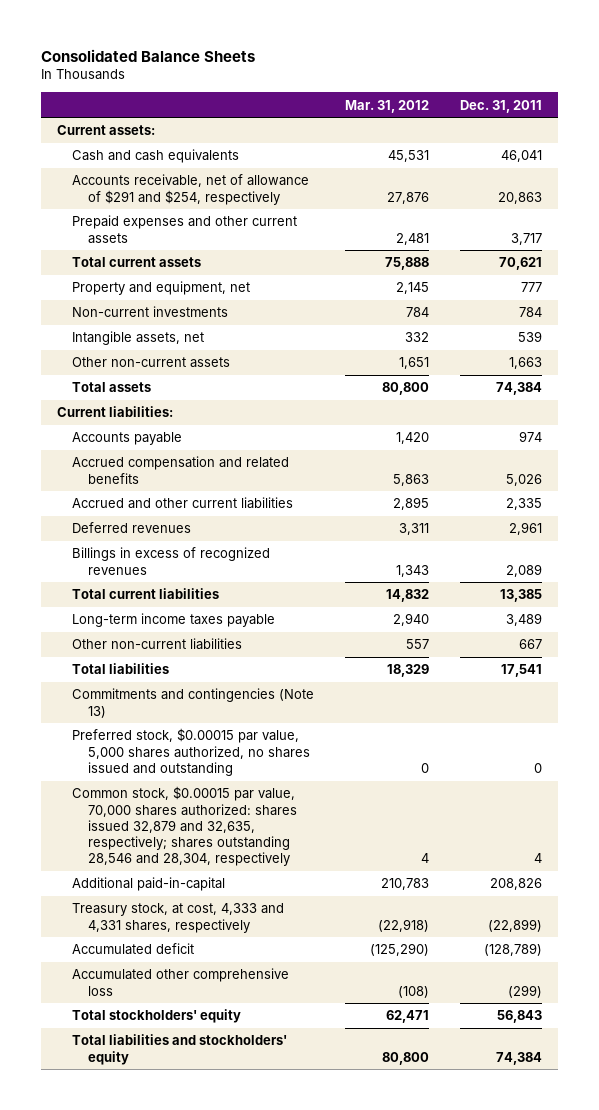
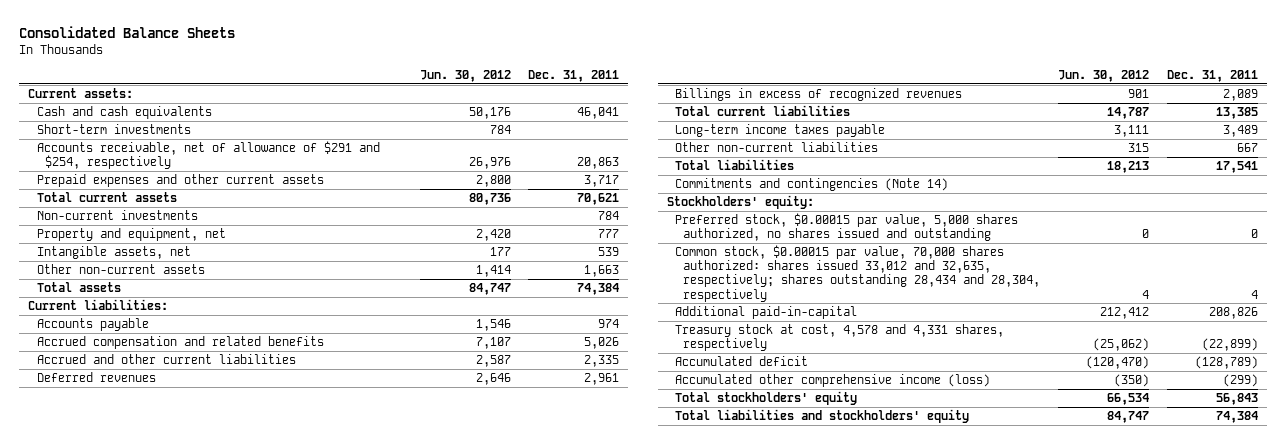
[345,99,430,113] Mar. 31, 2012 -> none
none -> [419,69,511,82] Jun. 30, 2012
none -> [36,124,191,135] Short-term investments
[72,281,251,296] Property and equipment, net -> [36,228,226,242] Property and equipment, net
[72,688,315,718] Commitments and contingencies (Note 13) -> [675,178,949,192] Commitments and contingencies (Note 14)
none -> [666,195,814,210] Stockholders' equity:
[72,786,298,867] Common stock, $0.00015 par value, 70,000 shares authorized: shares issued 32,879 and 32,635, respectively; shares outstanding 28,546 and 28,304, respectively -> [675,245,1041,302] Common stock, $0.00015 par value, 70,000 shares authorized: shares issued 33,012 and 32,635, respectively; shares outstanding 28,434 and 28,304, respectively
[72,903,285,933] Treasury stock, at cost, 4,333 and 4,331 shares, respectively -> [675,324,1005,352] Treasury stock at cost, 4,578 and 4,331 shares, respectively
[72,968,290,996] Accumulated other comprehensive loss -> [675,374,991,388] Accumulated other comprehensive income (loss)

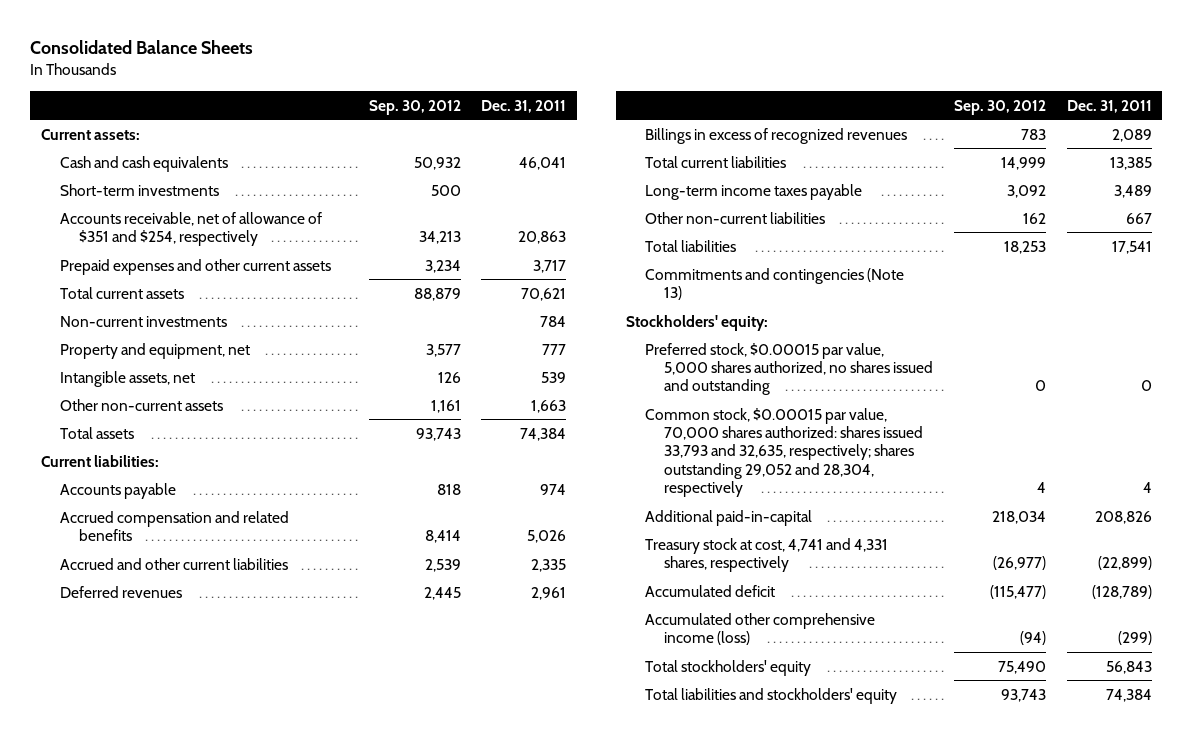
[419,69,511,82] Jun. 30, 2012 -> none
none -> [368,99,461,115] Sep. 30, 2012
[36,141,380,170] Accounts receivable, net of allowance of $291 and $254, respectively -> [59,211,322,247] Accounts receivable, net of allowance of $351 and $254, respectively
[675,178,949,192] Commitments and contingencies (Note 14) -> [645,267,905,301] Commitments and contingencies (Note 13)
[675,245,1041,302] Common stock, $0.00015 par value, 70,000 shares authorized: shares issued 33,012 and 32,635, respectively; shares outstanding 28,434 and 28,304, respectively -> [645,407,924,498] Common stock, $0.00015 par value, 70,000 shares authorized: shares issued 33,793 and 32,635, respectively; shares outstanding 29,052 and 28,304, respectively
[675,324,1005,352] Treasury stock at cost, 4,578 and 4,331 shares, respectively -> [645,537,889,573] Treasury stock at cost, 4,741 and 4,331 shares, respectively

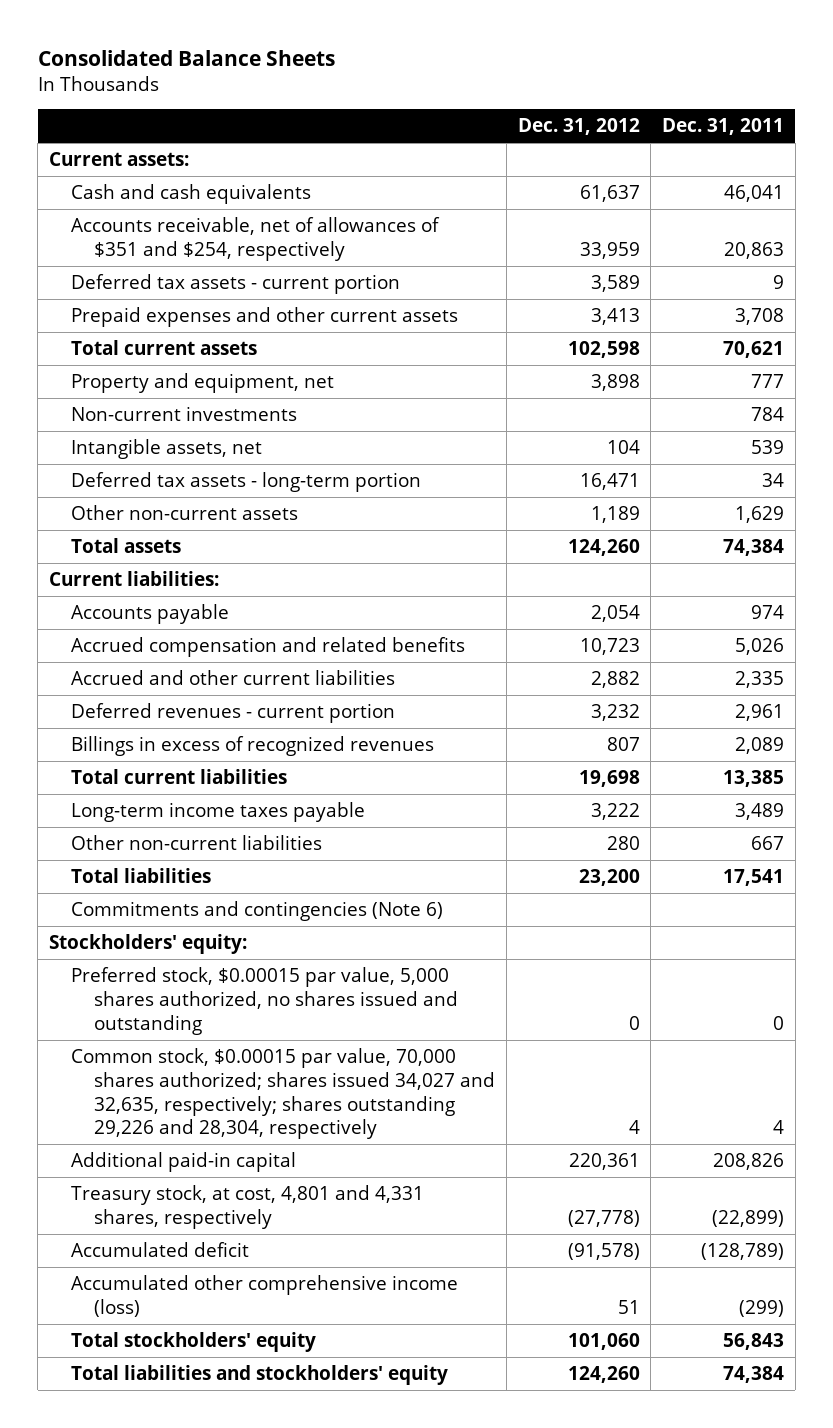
[368,99,461,115] Sep. 30, 2012 -> none
none -> [517,118,640,136] Dec. 31, 2012
[59,183,219,196] Short-term investments -> none
[59,211,322,247] Accounts receivable, net of allowance of $351 and $254, respectively -> [71,216,441,261] Accounts receivable, net of allowances of $351 and $254, respectively
none -> [71,273,401,294] Deferred tax assets - current portion
[533,259,567,273] 3,717 -> [734,307,784,325] 3,708
[59,315,227,327] Non-current investments -> [71,405,298,421] Non-current investments
none -> [71,471,422,492] Deferred tax assets - long-term portion
[531,399,567,413] 1,663 -> [734,505,784,523] 1,629
[59,585,182,598] Deferred revenues -> [71,702,396,723] Deferred revenues - current portion
[645,267,905,301] Commitments and contingencies (Note 13) -> [71,900,444,921] Commitments and contingencies (Note 6)
[645,407,924,498] Common stock, $0.00015 par value, 70,000 shares authorized: shares issued 33,793 and 32,635, respectively; shares outstanding 29,052 and 28,304, respectively -> [71,1047,496,1140] Common stock, $0.00015 par value, 70,000 shares authorized; shares issued 34,027 and 32,635, respectively; shares outstanding 29,226 and 28,304, respectively
[645,509,813,526] Additional paid-in-capital -> [71,1151,297,1172] Additional paid-in capital
[645,537,889,573] Treasury stock at cost, 4,741 and 4,331 shares, respectively -> [71,1184,425,1229] Treasury stock, at cost, 4,801 and 4,331 shares, respectively

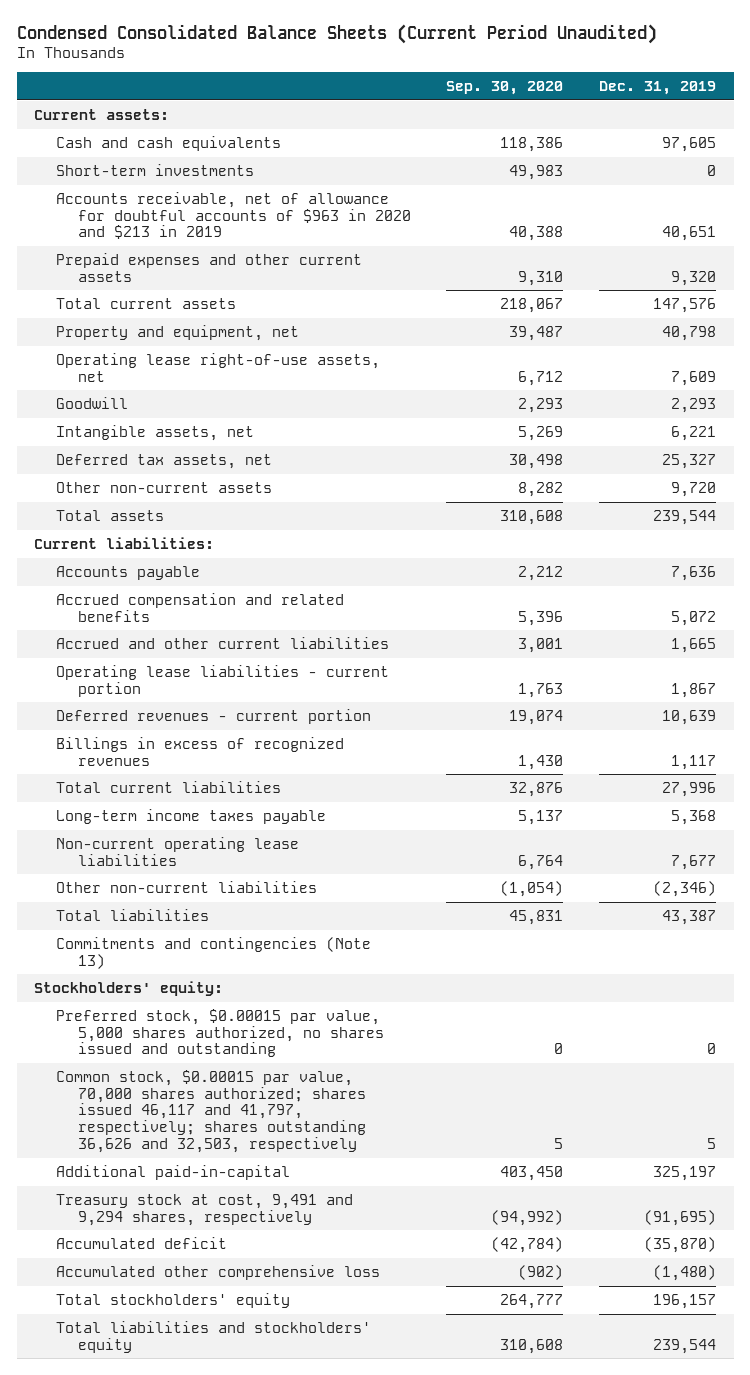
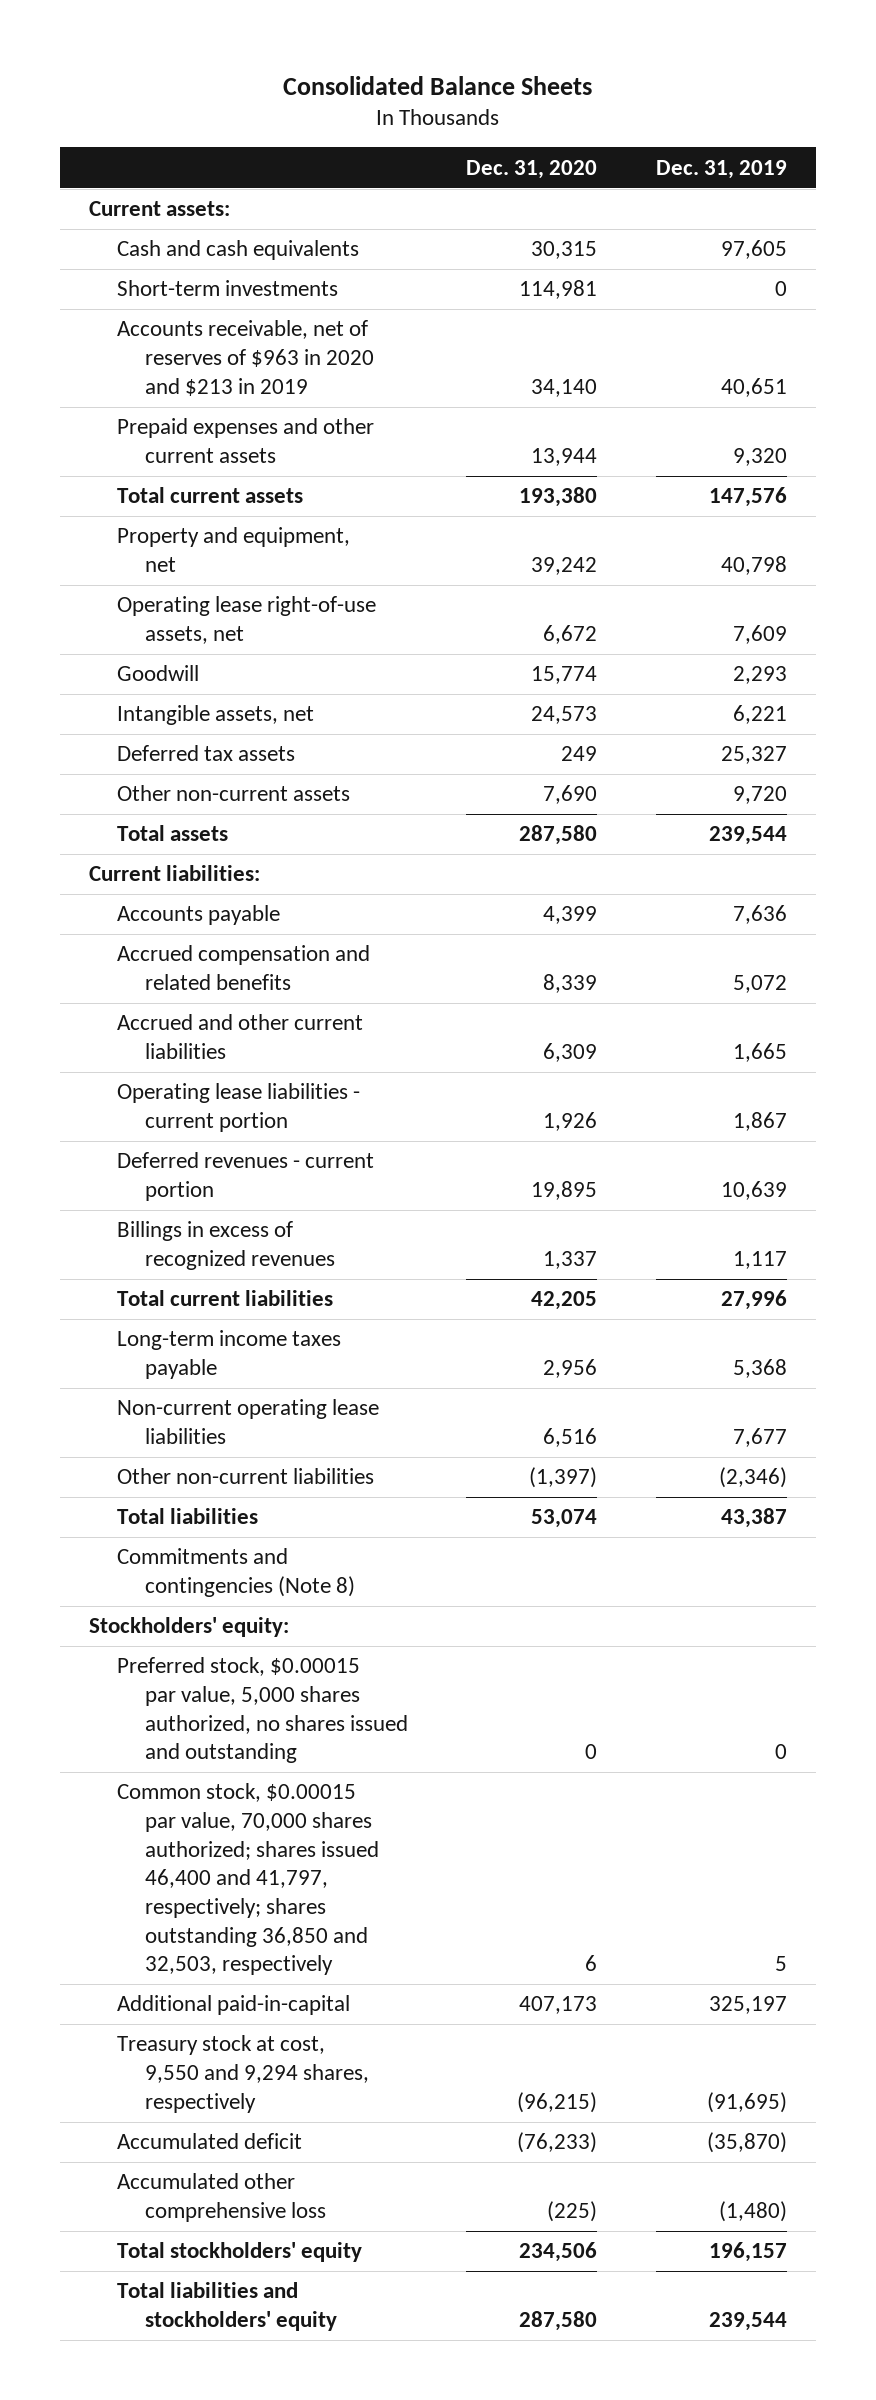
[16,23,657,44] Condensed Consolidated Balance Sheets (Current Period Unaudited) -> [282,75,592,95] Consolidated Balance Sheets
[446,81,564,96] Sep. 30, 2020 -> none
none -> [466,159,598,179] Dec. 31, 2020
[56,191,411,240] Accounts receivable, net of allowance for doubtful accounts of $963 in 2020 and $213 in 2019 -> [117,320,375,396] Accounts receivable, net of reserves of $963 in 2020 and $213 in 2019
[56,453,273,469] Deferred tax assets, net -> [117,745,296,762] Deferred tax assets
[56,936,372,969] Commitments and contingencies (Note 13) -> [117,1548,356,1598] Commitments and contingencies (Note 8)
[56,1069,366,1153] Common stock, $0.00015 par value, 70,000 shares authorized; shares issued 46,117 and 41,797, respectively; shares outstanding 36,626 and 32,503, respectively -> [117,1783,380,1976] Common stock, $0.00015 par value, 70,000 shares authorized; shares issued 46,400 and 41,797, respectively; shares outstanding 36,850 and 32,503, respectively
[56,1193,354,1226] Treasury stock at cost, 9,491 and 9,294 shares, respectively -> [117,2035,370,2113] Treasury stock at cost, 9,550 and 9,294 shares, respectively

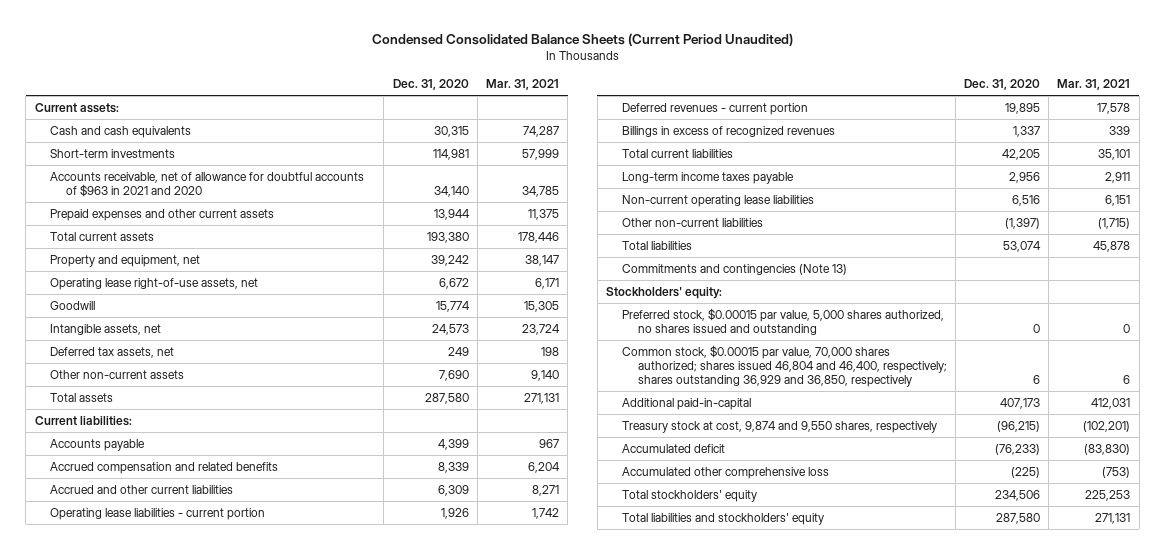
[282,75,592,95] Consolidated Balance Sheets -> [371,33,793,47] Condensed Consolidated Balance Sheets (Current Period Unaudited)
[655,159,787,179] Dec. 31, 2019 -> none
none -> [485,78,559,90] Mar. 31, 2021
[117,320,375,396] Accounts receivable, net of reserves of $963 in 2020 and $213 in 2019 -> [50,171,365,197] Accounts receivable, net of allowance for doubtful accounts of $963 in 2021 and 2020
[117,745,296,762] Deferred tax assets -> [50,346,175,358] Deferred tax assets, net
[117,1548,356,1598] Commitments and contingencies (Note 8) -> [621,263,847,275] Commitments and contingencies (Note 13)
[117,1783,380,1976] Common stock, $0.00015 par value, 70,000 shares authorized; shares issued 46,400 and 41,797, respectively; shares outstanding 36,850 and 32,503, respectively -> [621,344,947,387] Common stock, $0.00015 par value, 70,000 shares authorized; shares issued 46,804 and 46,400, respectively; shares outstanding 36,929 and 36,850, respectively
[117,2035,370,2113] Treasury stock at cost, 9,550 and 9,294 shares, respectively -> [621,420,937,433] Treasury stock at cost, 9,874 and 9,550 shares, respectively

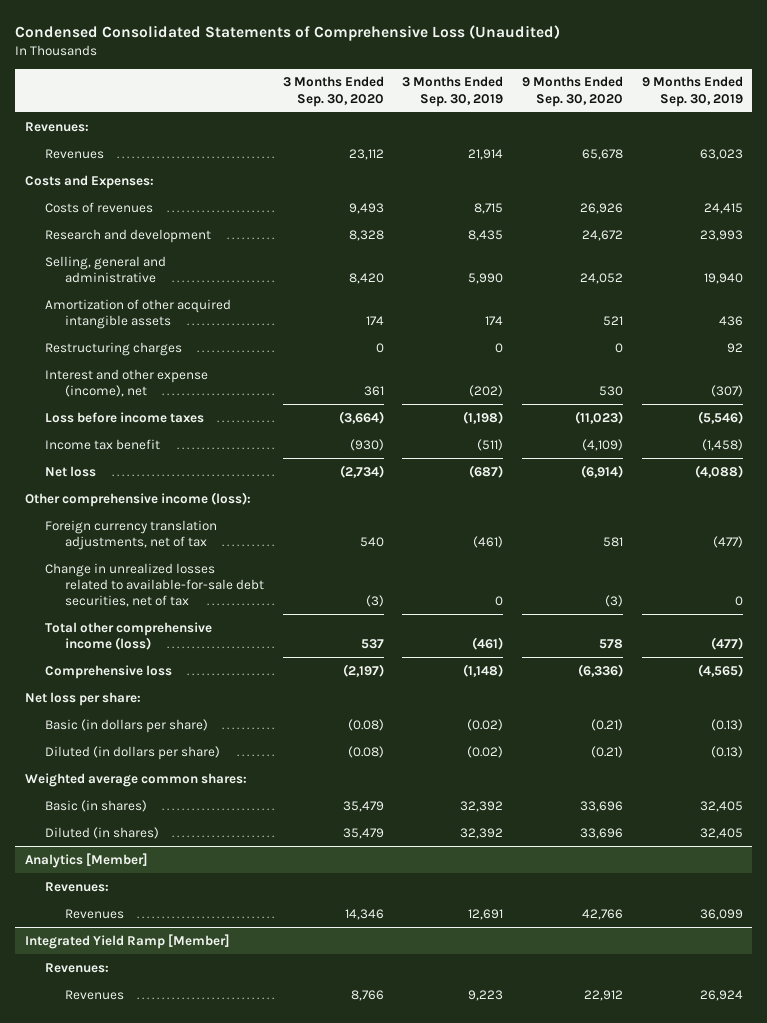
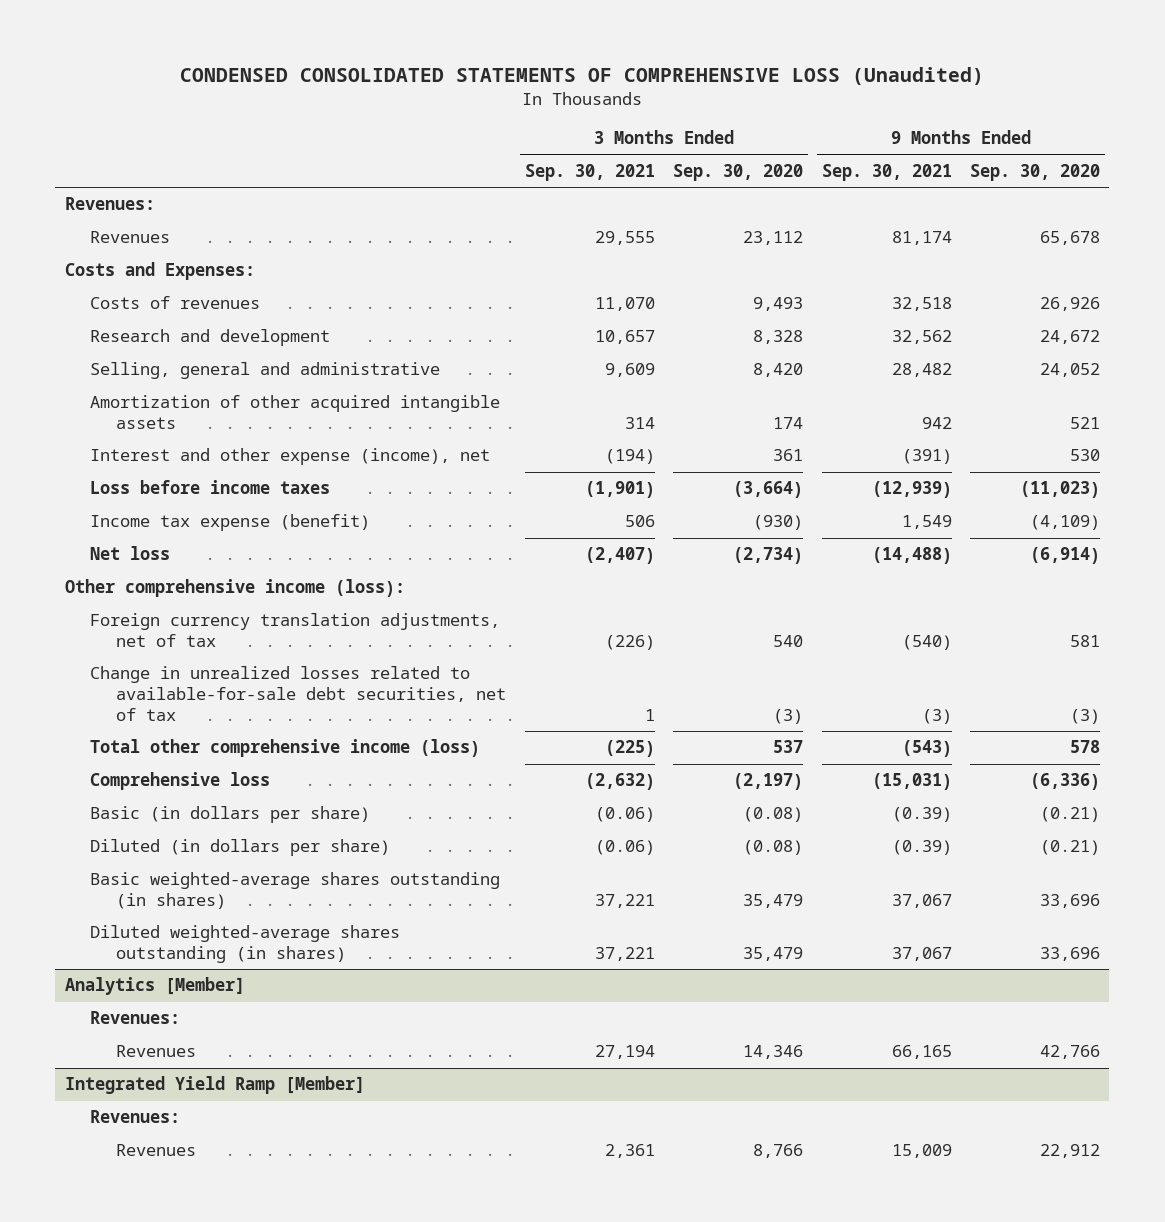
[15,24,561,41] Condensed Consolidated Statements of Comprehensive Loss (Unaudited) -> [180,66,985,85] CONDENSED CONSOLIDATED STATEMENTS OF COMPREHENSIVE LOSS (Unaudited)
[402,76,504,107] 3 Months Ended Sep. 30, 2019 -> none
[641,76,743,107] 9 Months Ended Sep. 30, 2019 -> none
none -> [524,163,655,181] Sep. 30, 2021
none -> [821,163,952,181] Sep. 30, 2021
[44,341,182,356] Restructuring charges -> none
[44,438,160,450] Income tax benefit -> [90,514,371,532] Income tax expense (benefit)
[24,691,141,706] Net loss per share: -> none
[24,772,247,787] Weighted average common shares: -> none
[44,799,147,812] Basic (in shares) -> [90,872,501,910] Basic weighted-average shares outstanding (in shares)
[44,826,159,839] Diluted (in shares) -> [90,925,401,964] Diluted weighted-average shares outstanding (in shares)

